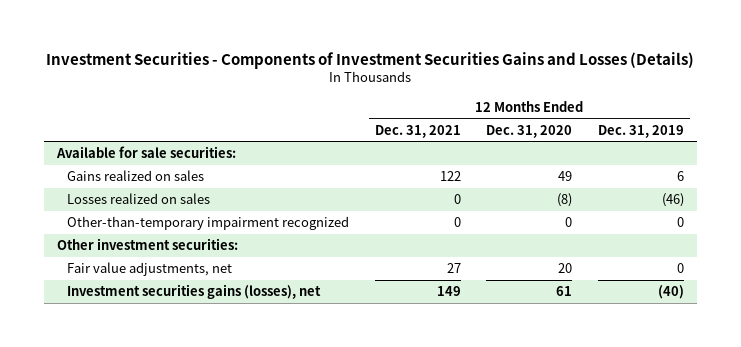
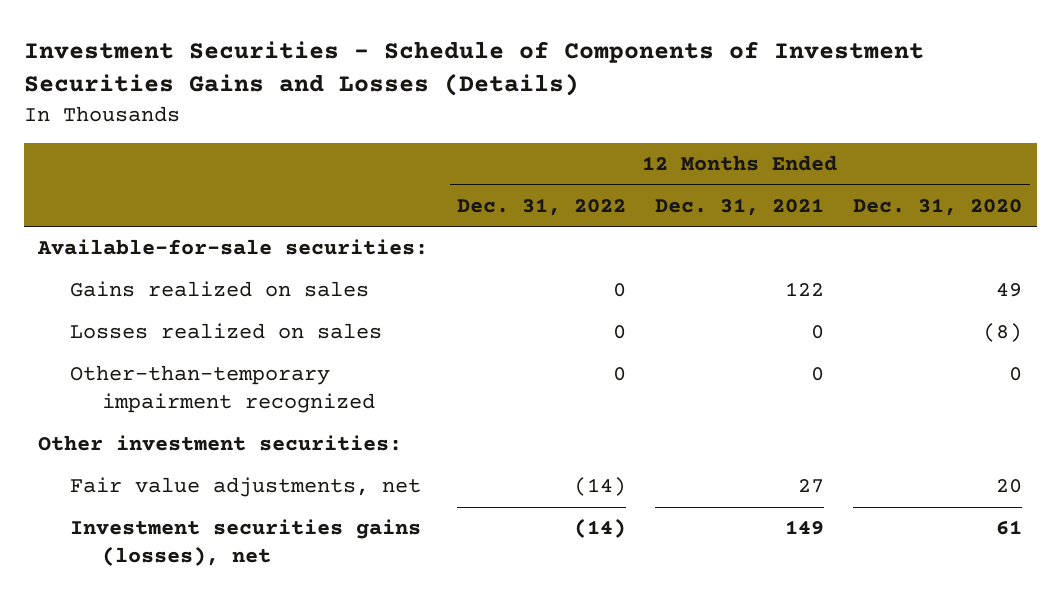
[46,51,695,69] Investment Securities - Components of Investment Securities Gains and Losses (Details) -> [23,40,924,97] Investment Securities - Schedule of Components of Investment Securities Gains and Losses (Details)
[597,124,684,138] Dec. 31, 2019 -> none
none -> [457,197,627,216] Dec. 31, 2022
[55,146,236,159] Available for sale securities: -> [37,239,429,256] Available-for-sale securities:

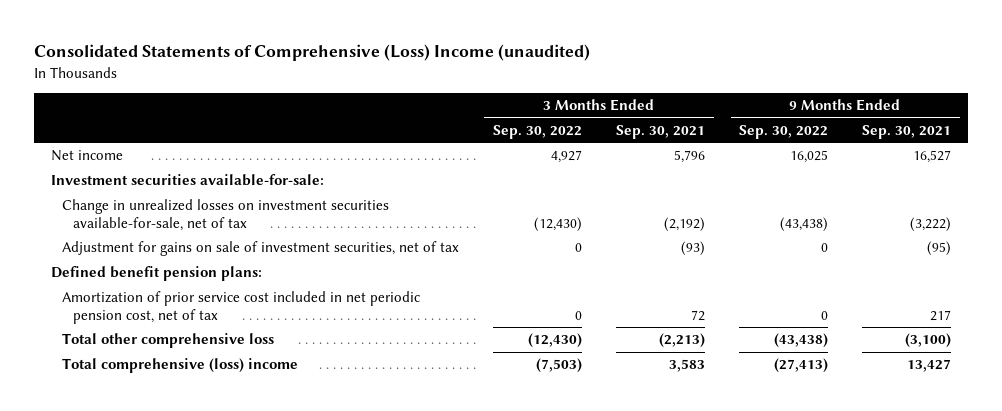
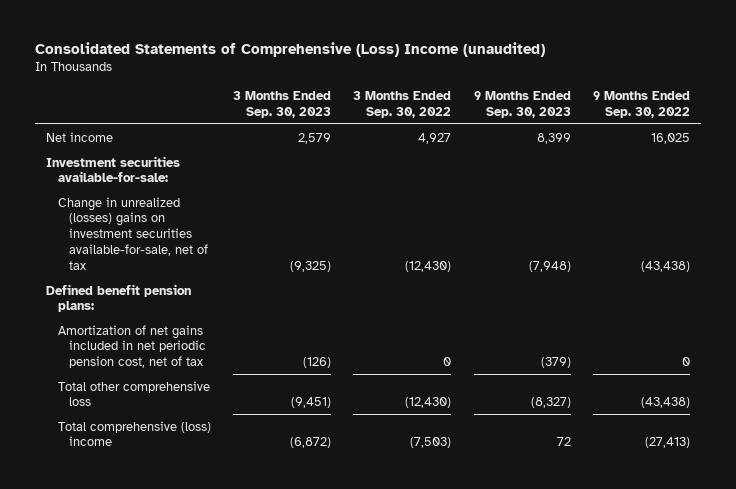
[616,124,706,139] Sep. 30, 2021 -> none
[862,124,952,139] Sep. 30, 2021 -> none
none -> [232,90,331,118] 3 Months Ended Sep. 30, 2023
none -> [473,90,571,118] 9 Months Ended Sep. 30, 2023
[61,241,459,257] Adjustment for gains on sale of investment securities, net of tax -> none
[61,199,389,232] Change in unrealized losses on investment securities available-for-sale, net of tax -> [57,196,209,270] Change in unrealized (losses) gains on investment securities available-for-sale, net of tax
[61,291,420,325] Amortization of prior service cost included in net periodic pension cost, net of tax -> [57,324,207,369] Amortization of net gains included in net periodic pension cost, net of tax

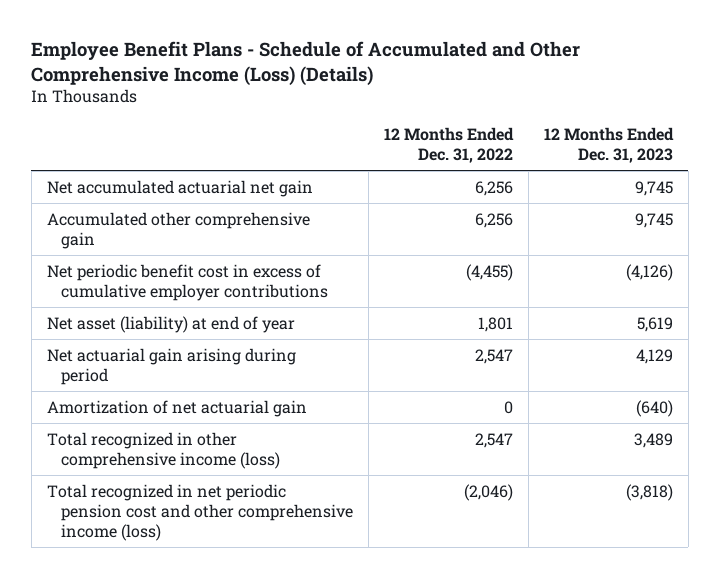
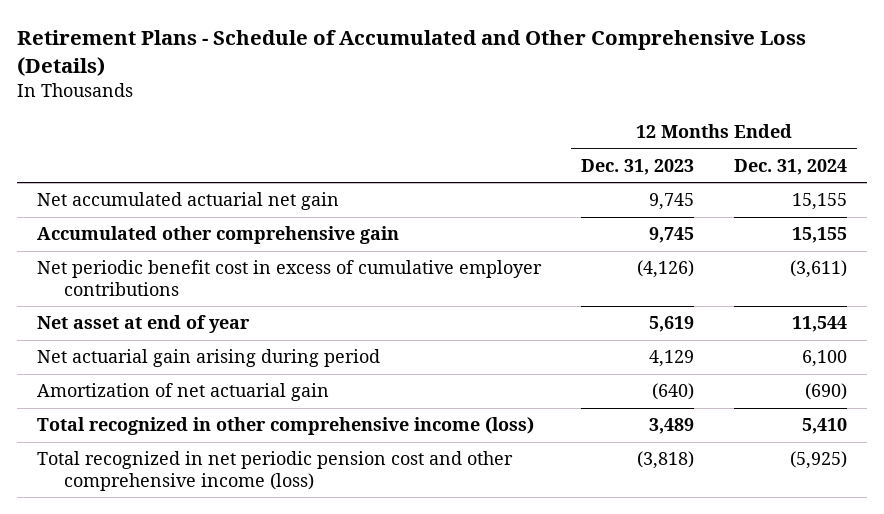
[31,41,581,86] Employee Benefit Plans - Schedule of Accumulated and Other Comprehensive Income (Loss) (Details) -> [17,29,807,76] Retirement Plans - Schedule of Accumulated and Other Comprehensive Loss (Details)
[384,126,515,163] 12 Months Ended Dec. 31, 2022 -> none
none -> [734,159,848,176] Dec. 31, 2024
[46,315,295,333] Net asset (liability) at end of year -> [37,315,251,334] Net asset at end of year

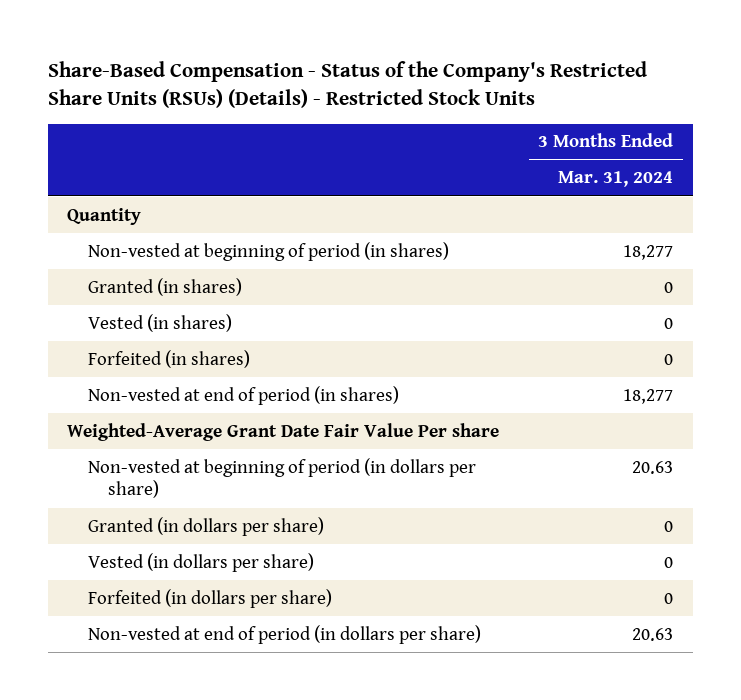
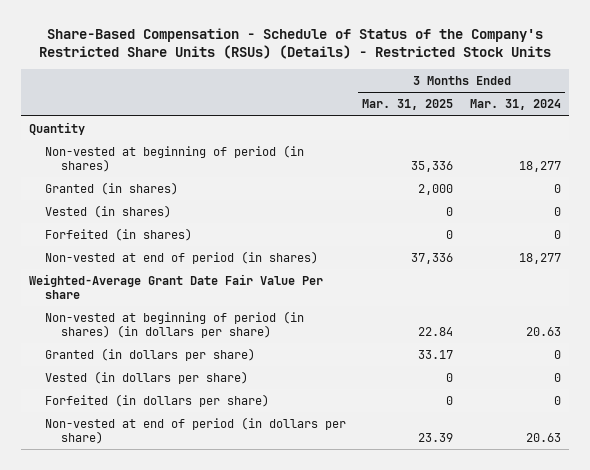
[47,60,647,109] Share-Based Compensation - Status of the Company's Restricted Share Units (RSUs) (Details) - Restricted Stock Units -> [38,28,551,60] Share-Based Compensation - Schedule of Status of the Company's Restricted Share Units (RSUs) (Details) - Restricted Stock Units
none -> [362,99,454,111] Mar. 31, 2025
[87,457,476,499] Non-vested at beginning of period (in dollars per share) -> [44,310,304,339] Non-vested at beginning of period (in shares) (in dollars per share)

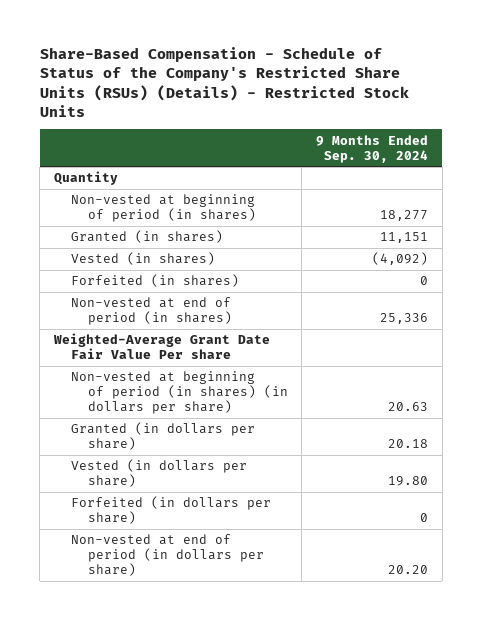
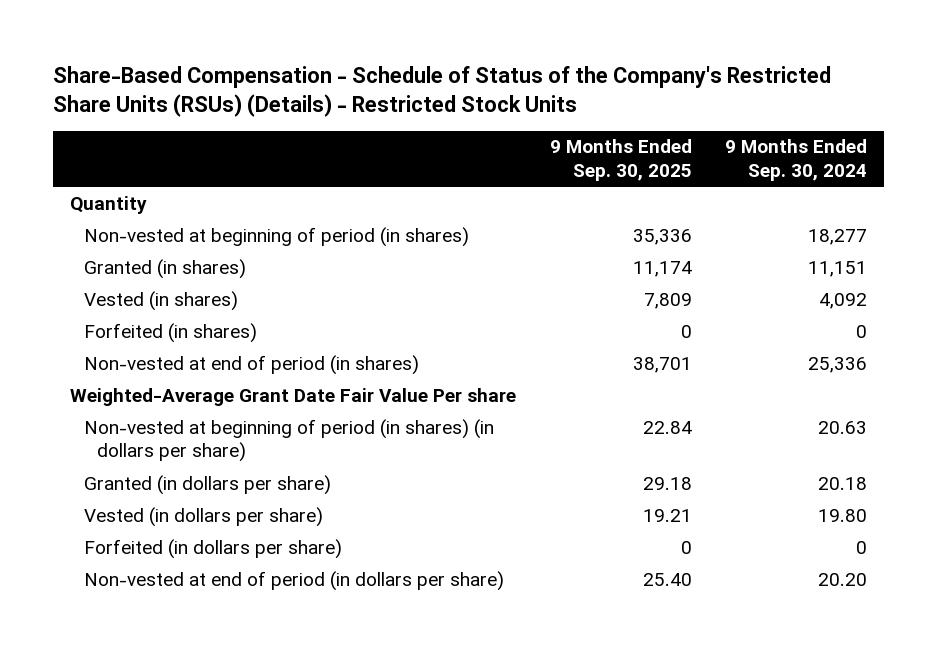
none -> [549,139,692,181] 9 Months Ended Sep. 30, 2025
[372,252,429,266] (4,092) -> [819,292,868,309] 4,092

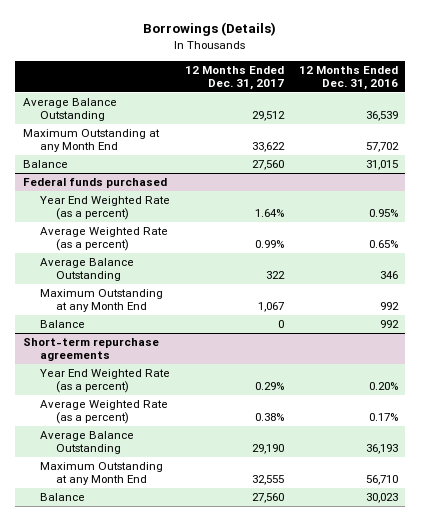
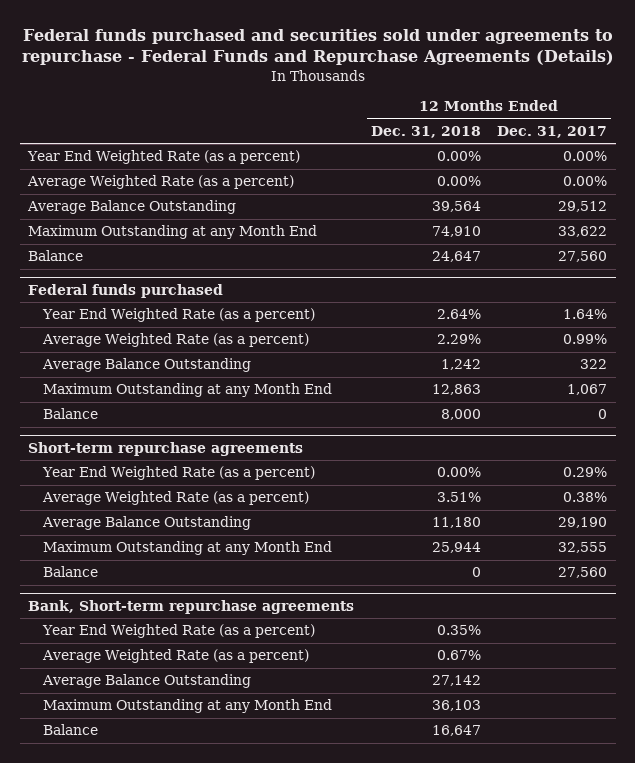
[143,22,277,37] Borrowings (Details) -> [21,29,614,66] Federal funds purchased and securities sold under agreements to repurchase - Federal Funds and Repurchase Agreements (Details)
[298,65,398,91] 12 Months Ended Dec. 31, 2016 -> none
none -> [370,126,481,139] Dec. 31, 2018
none -> [27,150,301,165] Year End Weighted Rate (as a percent)
none -> [27,175,295,190] Average Weighted Rate (as a percent)
none -> [28,600,355,615] Bank, Short-term repurchase agreements
none -> [41,624,315,639] Year End Weighted Rate (as a percent)
none -> [41,649,309,664] Average Weighted Rate (as a percent)
none -> [41,674,251,689] Average Balance Outstanding
none -> [42,699,332,714] Maximum Outstanding at any Month End
none -> [42,724,98,736] Balance

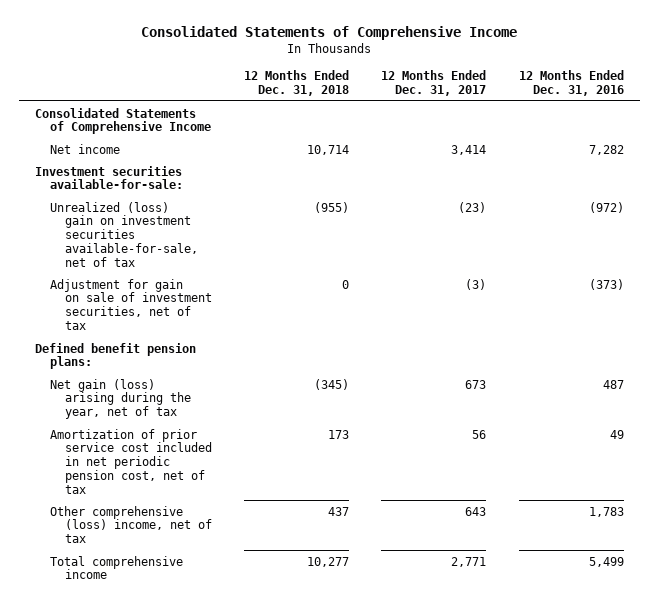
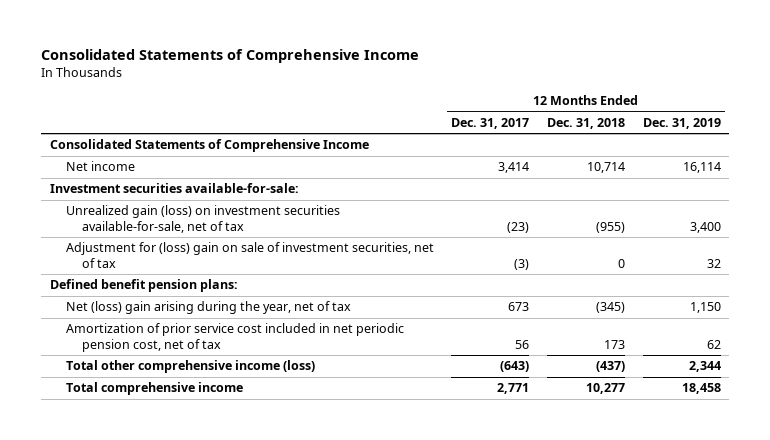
[518,69,624,96] 12 Months Ended Dec. 31, 2016 -> none
none -> [642,118,721,130] Dec. 31, 2019
[49,201,198,267] Unrealized (loss) gain on investment securities available-for-sale, net of tax -> [65,205,340,234] Unrealized gain (loss) on investment securities available-for-sale, net of tax
[49,278,212,330] Adjustment for gain on sale of investment securities, net of tax -> [65,242,434,269] Adjustment for (loss) gain on sale of investment securities, net of tax
[49,378,191,420] Net gain (loss) arising during the year, net of tax -> [65,301,351,315] Net (loss) gain arising during the year, net of tax
[49,505,212,544] Other comprehensive (loss) income, net of tax -> [65,360,315,374] Total other comprehensive income (loss)
[328,506,350,516] 437 -> [595,361,625,373] (437)
[465,506,487,516] 643 -> [500,361,530,373] (643)

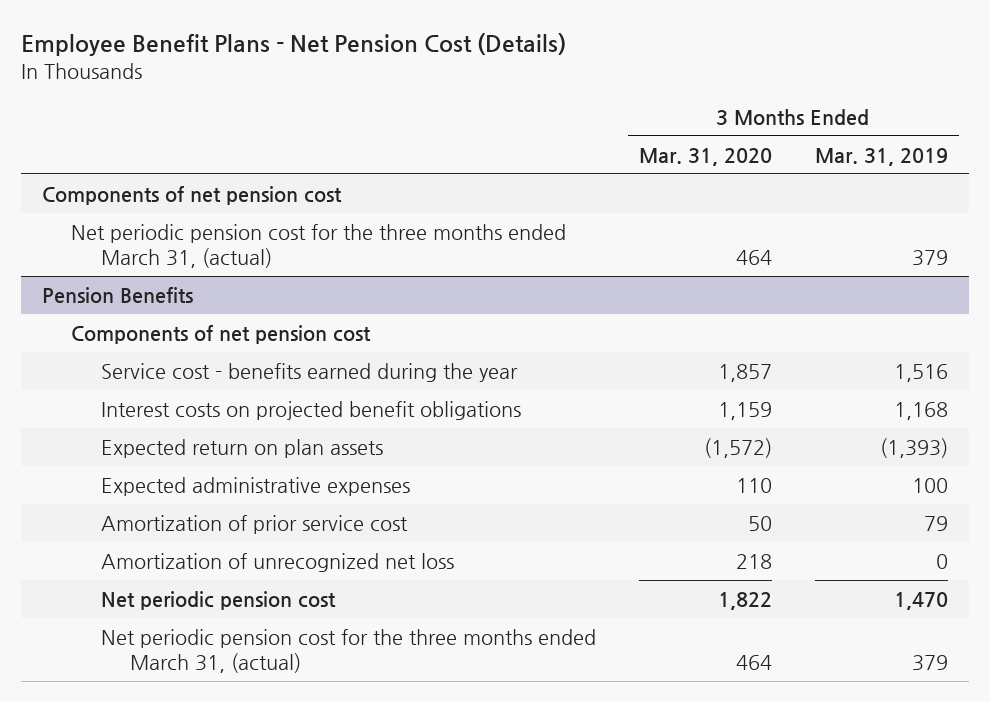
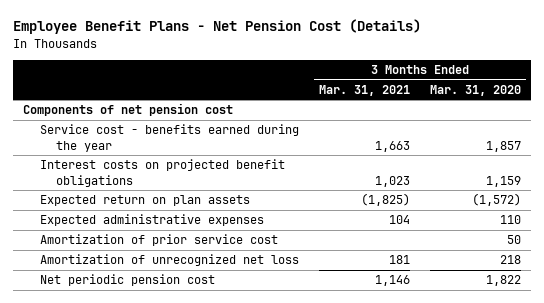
[814,147,948,166] Mar. 31, 2019 -> none
none -> [318,84,410,96] Mar. 31, 2021
[71,223,567,268] Net periodic pension cost for the three months ended March 31, (actual) -> none
[42,286,194,303] Pension Benefits -> none
[71,324,372,344] Components of net pension cost -> none
[100,628,596,673] Net periodic pension cost for the three months ended March 31, (actual) -> none

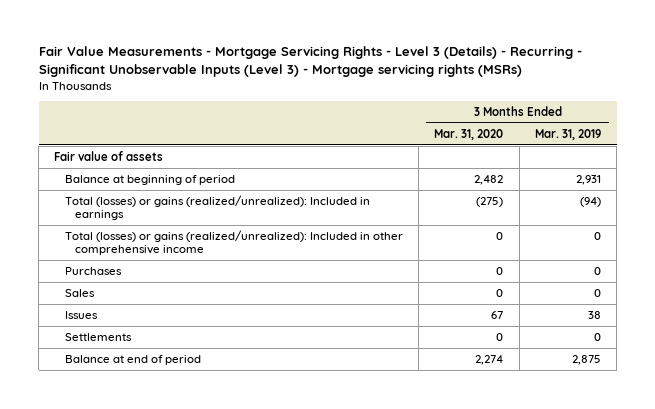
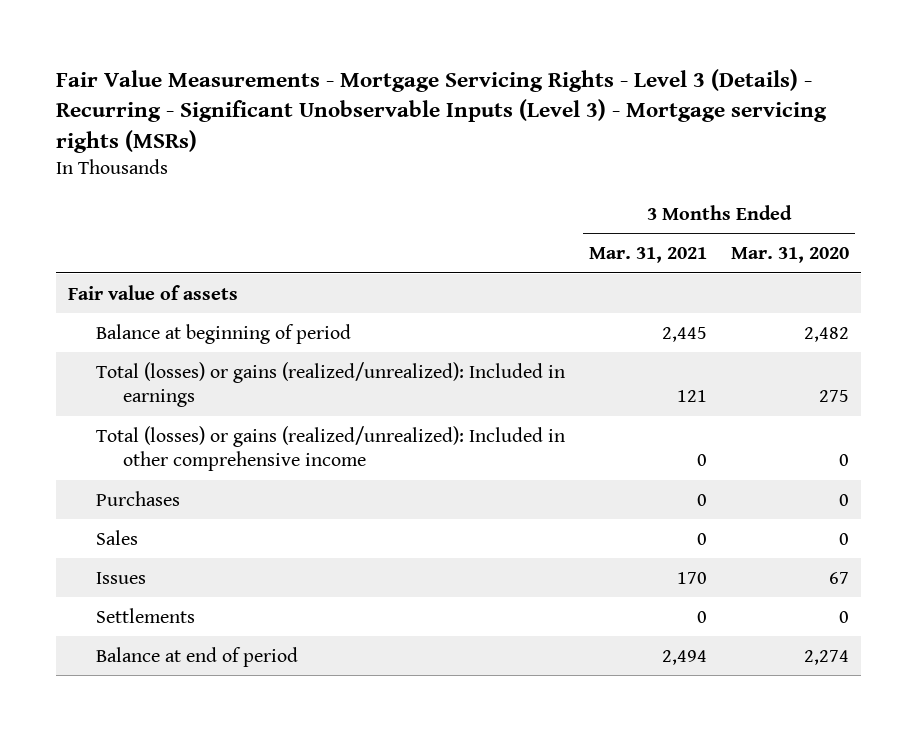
[534,128,601,140] Mar. 31, 2019 -> none
none -> [588,247,707,264] Mar. 31, 2021
[476,196,504,207] (275) -> [818,389,849,402] 275

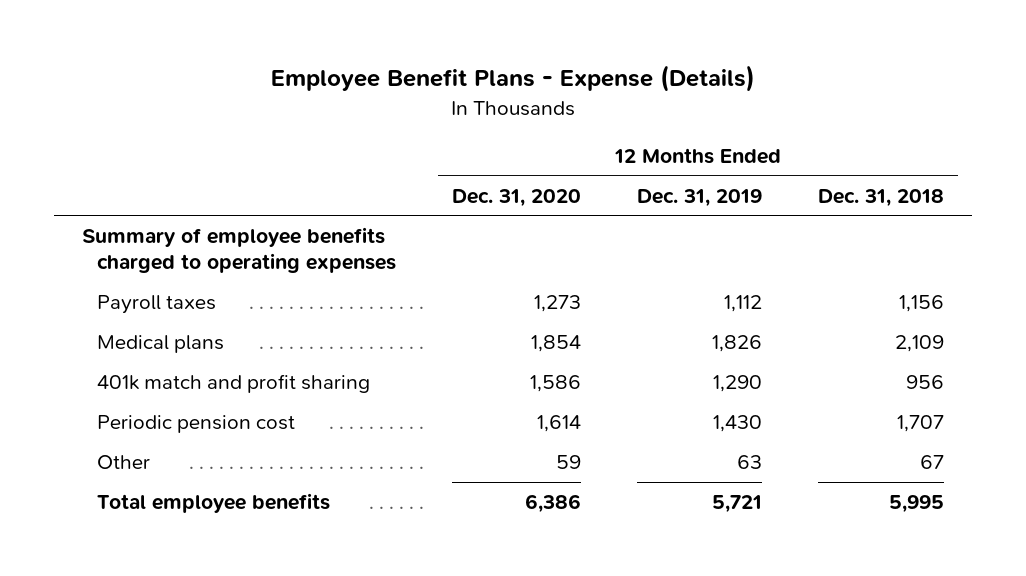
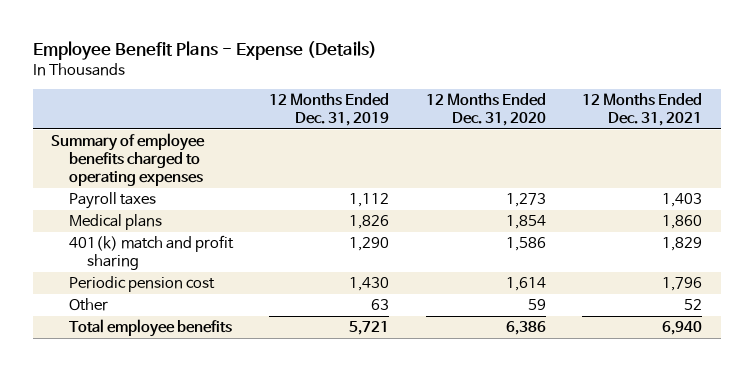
[817,188,944,207] Dec. 31, 2018 -> none
none -> [582,93,703,127] 12 Months Ended Dec. 31, 2021
[97,373,371,393] 401k match and profit sharing -> [68,235,234,271] 401(k) match and profit sharing

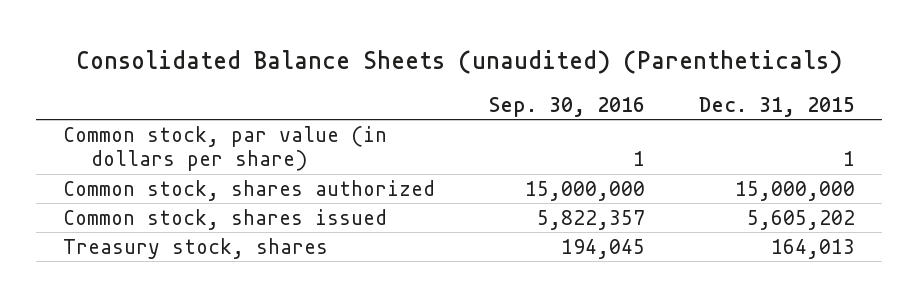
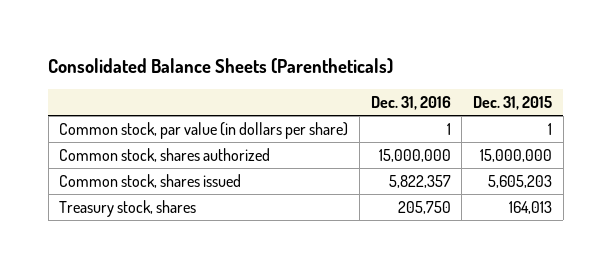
[75,49,842,74] Consolidated Balance Sheets (unaudited) (Parentheticals) -> [48,58,394,75] Consolidated Balance Sheets (Parentheticals)
[488,96,645,117] Sep. 30, 2016 -> none
none -> [370,95,451,110] Dec. 31, 2016
[746,209,855,230] 5,605,202 -> [487,174,552,188] 5,605,203

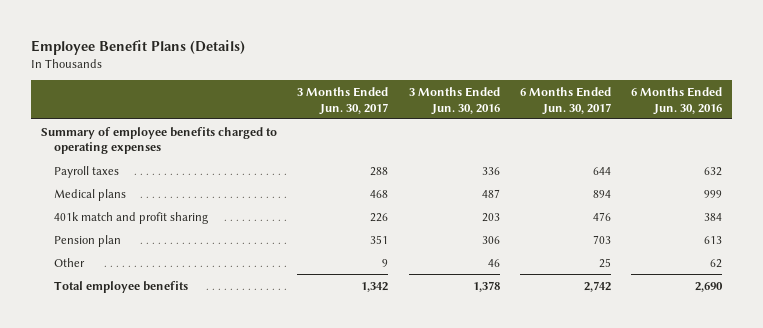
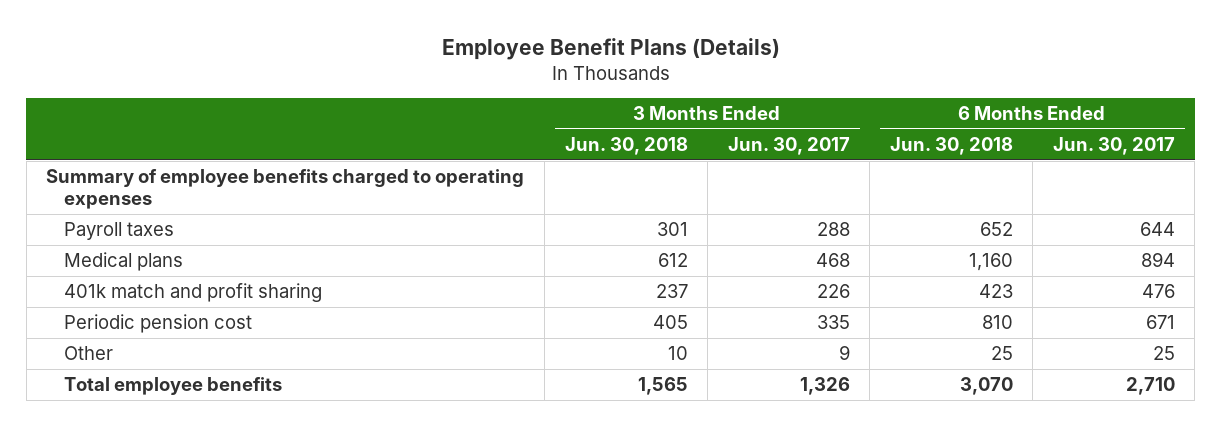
[408,86,500,115] 3 Months Ended Jun. 30, 2016 -> none
[630,86,722,115] 6 Months Ended Jun. 30, 2016 -> none
none -> [564,136,688,155] Jun. 30, 2018
none -> [889,136,1013,155] Jun. 30, 2018
[54,234,122,247] Pension plan -> [63,314,252,334] Periodic pension cost
[370,234,389,244] 351 -> [816,315,850,330] 335
[592,234,611,244] 703 -> [1145,315,1175,330] 671
[361,281,389,292] 1,342 -> [799,377,850,396] 1,326
[583,280,611,292] 2,742 -> [1125,377,1175,396] 2,710

